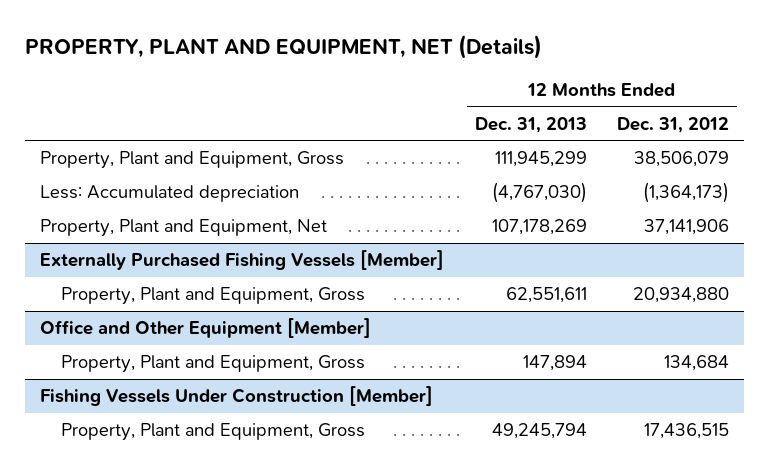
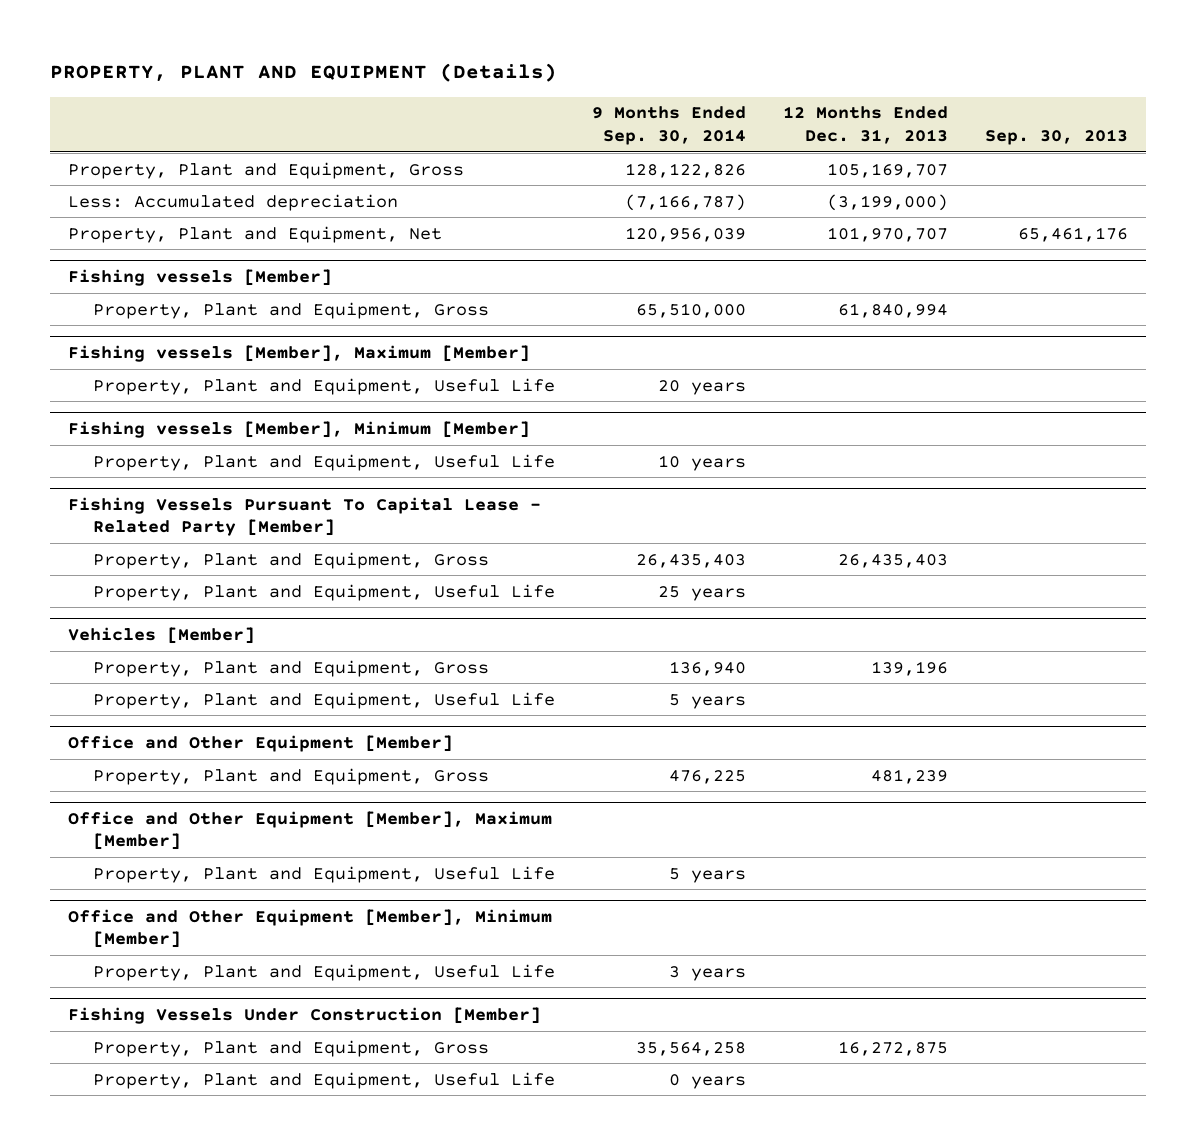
[25,35,543,60] PROPERTY, PLANT AND EQUIPMENT, NET (Details) -> [49,63,557,83] PROPERTY, PLANT AND EQUIPMENT (Details)
[616,116,729,133] Dec. 31, 2012 -> none
none -> [591,106,746,145] 9 Months Ended Sep. 30, 2014
none -> [984,128,1128,145] Sep. 30, 2013
[494,151,587,168] 111,945,299 -> [826,162,948,178] 105,169,707
[491,182,587,204] (4,767,030) -> [826,193,948,211] (3,199,000)
[491,219,587,236] 107,178,269 -> [826,226,948,242] 101,970,707
[40,250,445,271] Externally Purchased Fishing Vessels [Member] -> [68,268,333,286] Fishing vessels [Member]
[505,287,587,304] 62,551,611 -> [837,302,948,318] 61,840,994
none -> [68,344,531,362] Fishing vessels [Member], Maximum [Member]
none -> [93,377,556,395] Property, Plant and Equipment, Useful Life
none -> [68,420,531,438] Fishing vessels [Member], Minimum [Member]
none -> [93,453,556,471] Property, Plant and Equipment, Useful Life
none -> [68,496,542,537] Fishing Vessels Pursuant To Capital Lease - Related Party [Member]
none -> [93,551,490,569] Property, Plant and Equipment, Gross
none -> [93,583,556,601] Property, Plant and Equipment, Useful Life
none -> [68,626,256,644] Vehicles [Member]
none -> [93,659,490,677] Property, Plant and Equipment, Gross
none -> [93,691,556,709] Property, Plant and Equipment, Useful Life
[522,355,587,372] 147,894 -> [870,768,948,784] 481,239
none -> [68,810,553,851] Office and Other Equipment [Member], Maximum [Member]
none -> [93,865,556,883] Property, Plant and Equipment, Useful Life
none -> [68,908,553,949] Office and Other Equipment [Member], Minimum [Member]
none -> [93,963,556,981] Property, Plant and Equipment, Useful Life
[491,423,587,440] 49,245,794 -> [837,1040,948,1056] 16,272,875
none -> [93,1071,556,1089] Property, Plant and Equipment, Useful Life

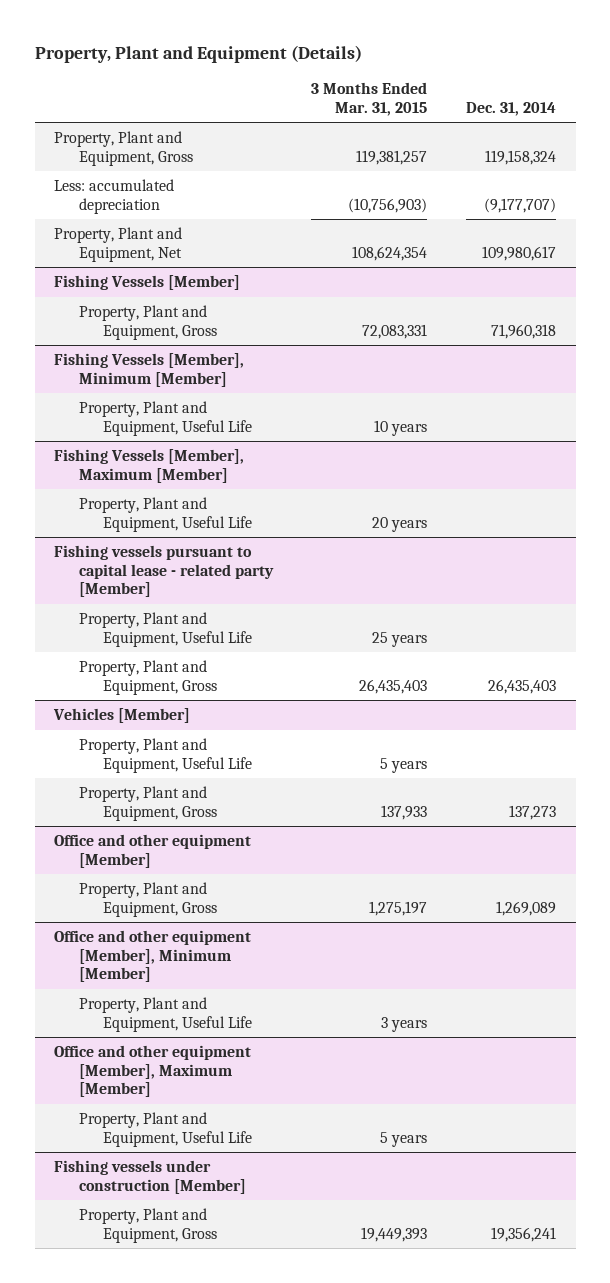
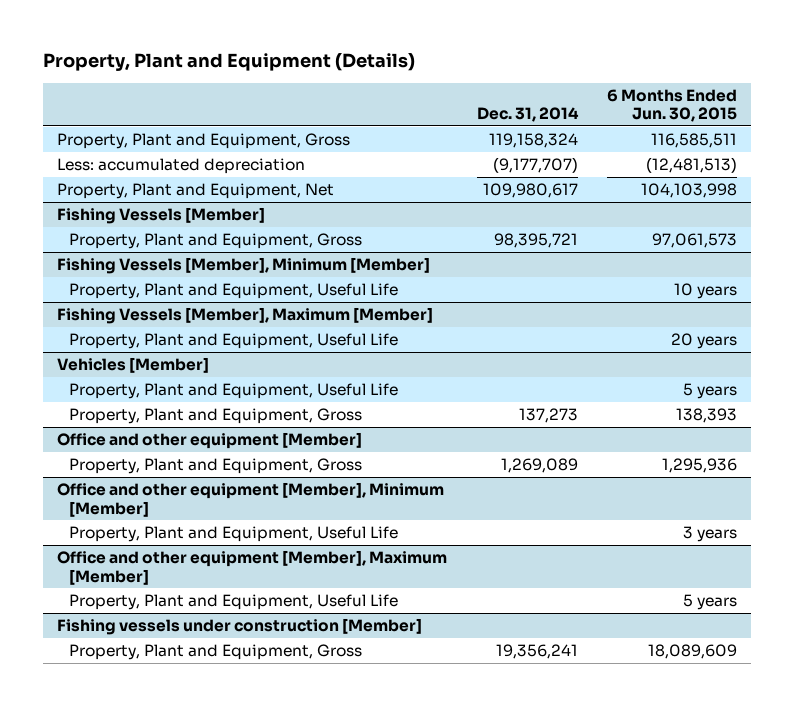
[311,81,428,116] 3 Months Ended Mar. 31, 2015 -> none
none -> [606,88,737,123] 6 Months Ended Jun. 30, 2015
[491,323,557,339] 71,960,318 -> [493,233,578,249] 98,395,721
[54,545,274,598] Fishing vessels pursuant to capital lease - related party [Member] -> none
[78,612,252,647] Property, Plant and Equipment, Useful Life -> none
[78,660,217,695] Property, Plant and Equipment, Gross -> none

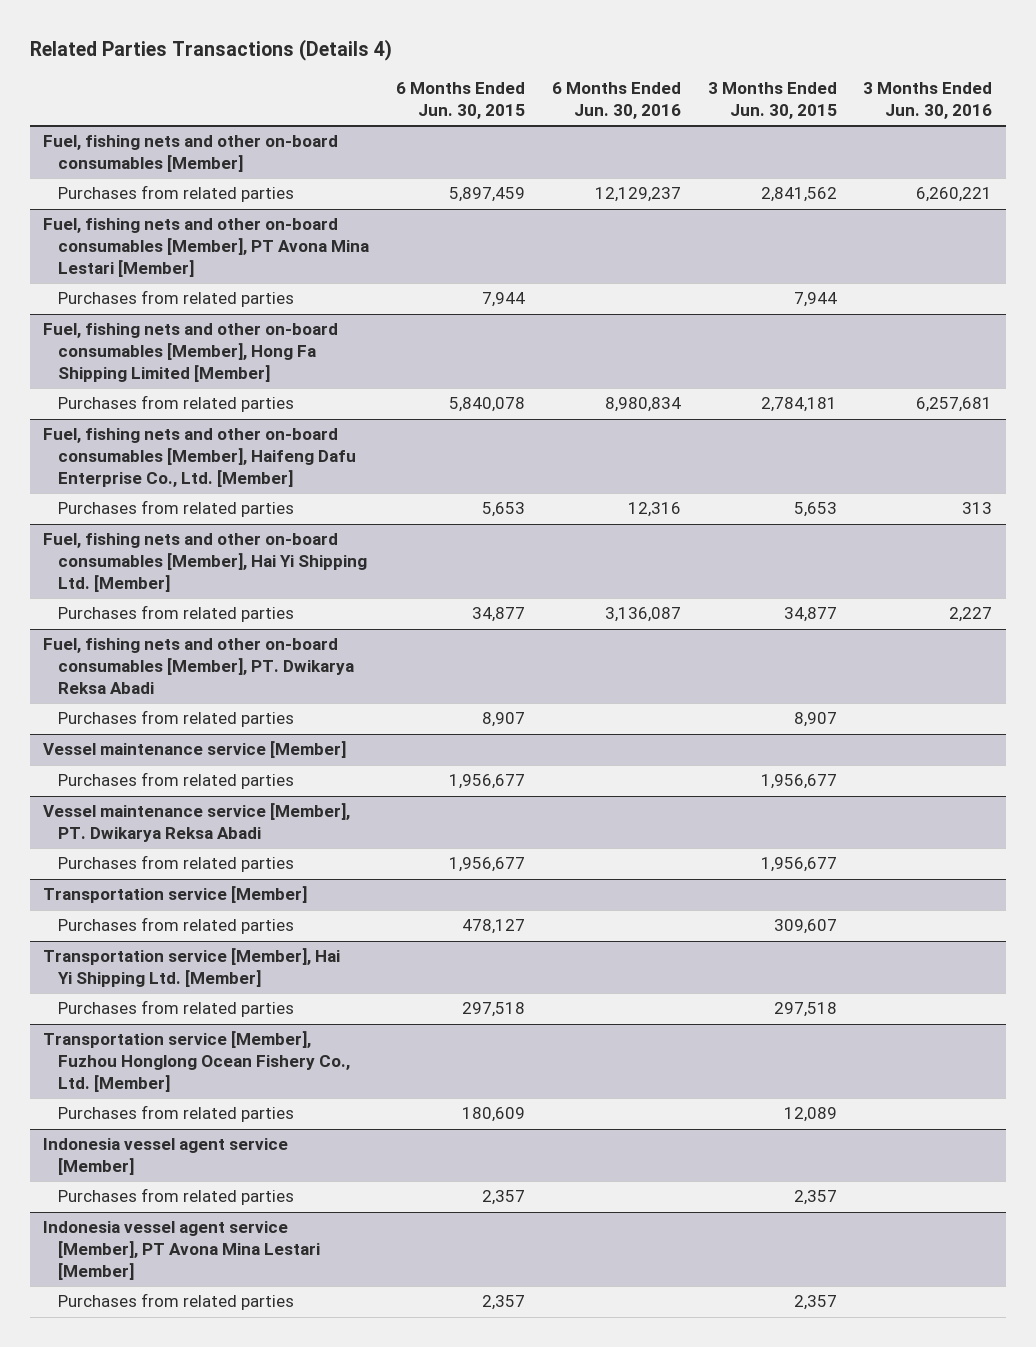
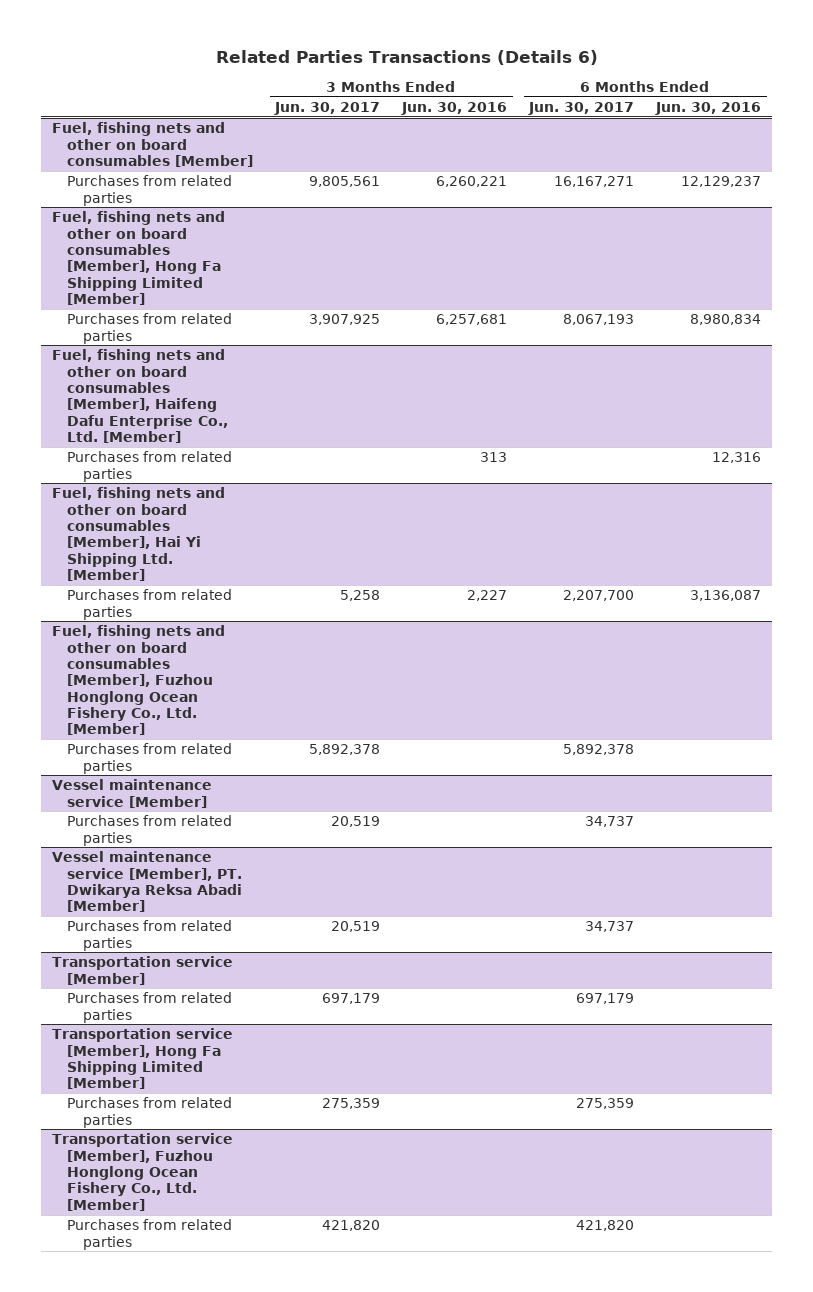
[29,39,392,62] Related Parties Transactions (Details 4) -> [215,49,598,65] Related Parties Transactions (Details 6)
[396,82,526,119] 6 Months Ended Jun. 30, 2015 -> none
[707,82,837,119] 3 Months Ended Jun. 30, 2015 -> none
none -> [274,101,381,115] Jun. 30, 2017
none -> [528,101,635,115] Jun. 30, 2017
[43,135,339,173] Fuel, fishing nets and other on-board consumables [Member] -> [51,122,254,167] Fuel, fishing nets and other on board consumables [Member]
[43,218,370,277] Fuel, fishing nets and other on-board consumables [Member], PT Avona Mina Lestari [Member] -> none
[58,290,295,308] Purchases from related parties -> none
[43,323,339,382] Fuel, fishing nets and other on-board consumables [Member], Hong Fa Shipping Limited [Member] -> [51,211,225,306] Fuel, fishing nets and other on board consumables [Member], Hong Fa Shipping Limited [Member]
[43,428,357,487] Fuel, fishing nets and other on-board consumables [Member], Haifeng Dafu Enterprise Co., Ltd. [Member] -> [51,349,229,444] Fuel, fishing nets and other on board consumables [Member], Haifeng Dafu Enterprise Co., Ltd. [Member]
[43,533,368,592] Fuel, fishing nets and other on-board consumables [Member], Hai Yi Shipping Ltd. [Member] -> [51,487,225,582] Fuel, fishing nets and other on board consumables [Member], Hai Yi Shipping Ltd. [Member]
[43,638,355,694] Fuel, fishing nets and other on-board consumables [Member], PT. Dwikarya Reksa Abadi -> none
[58,710,295,728] Purchases from related parties -> none
none -> [51,625,225,736] Fuel, fishing nets and other on board consumables [Member], Fuzhou Honglong Ocean Fishery Co., Ltd. [Member]
none -> [67,743,233,774] Purchases from related parties
[43,803,351,843] Vessel maintenance service [Member], PT. Dwikarya Reksa Abadi -> [51,851,243,913] Vessel maintenance service [Member], PT. Dwikarya Reksa Abadi [Member]
[43,948,341,988] Transportation service [Member], Hai Yi Shipping Ltd. [Member] -> none
[58,1000,295,1018] Purchases from related parties -> none
none -> [51,1028,233,1090] Transportation service [Member], Hong Fa Shipping Limited [Member]
none -> [67,1097,233,1128] Purchases from related parties
[43,1138,289,1176] Indonesia vessel agent service [Member] -> none
[58,1188,295,1206] Purchases from related parties -> none
[43,1221,321,1280] Indonesia vessel agent service [Member], PT Avona Mina Lestari [Member] -> none
[58,1293,295,1311] Purchases from related parties -> none

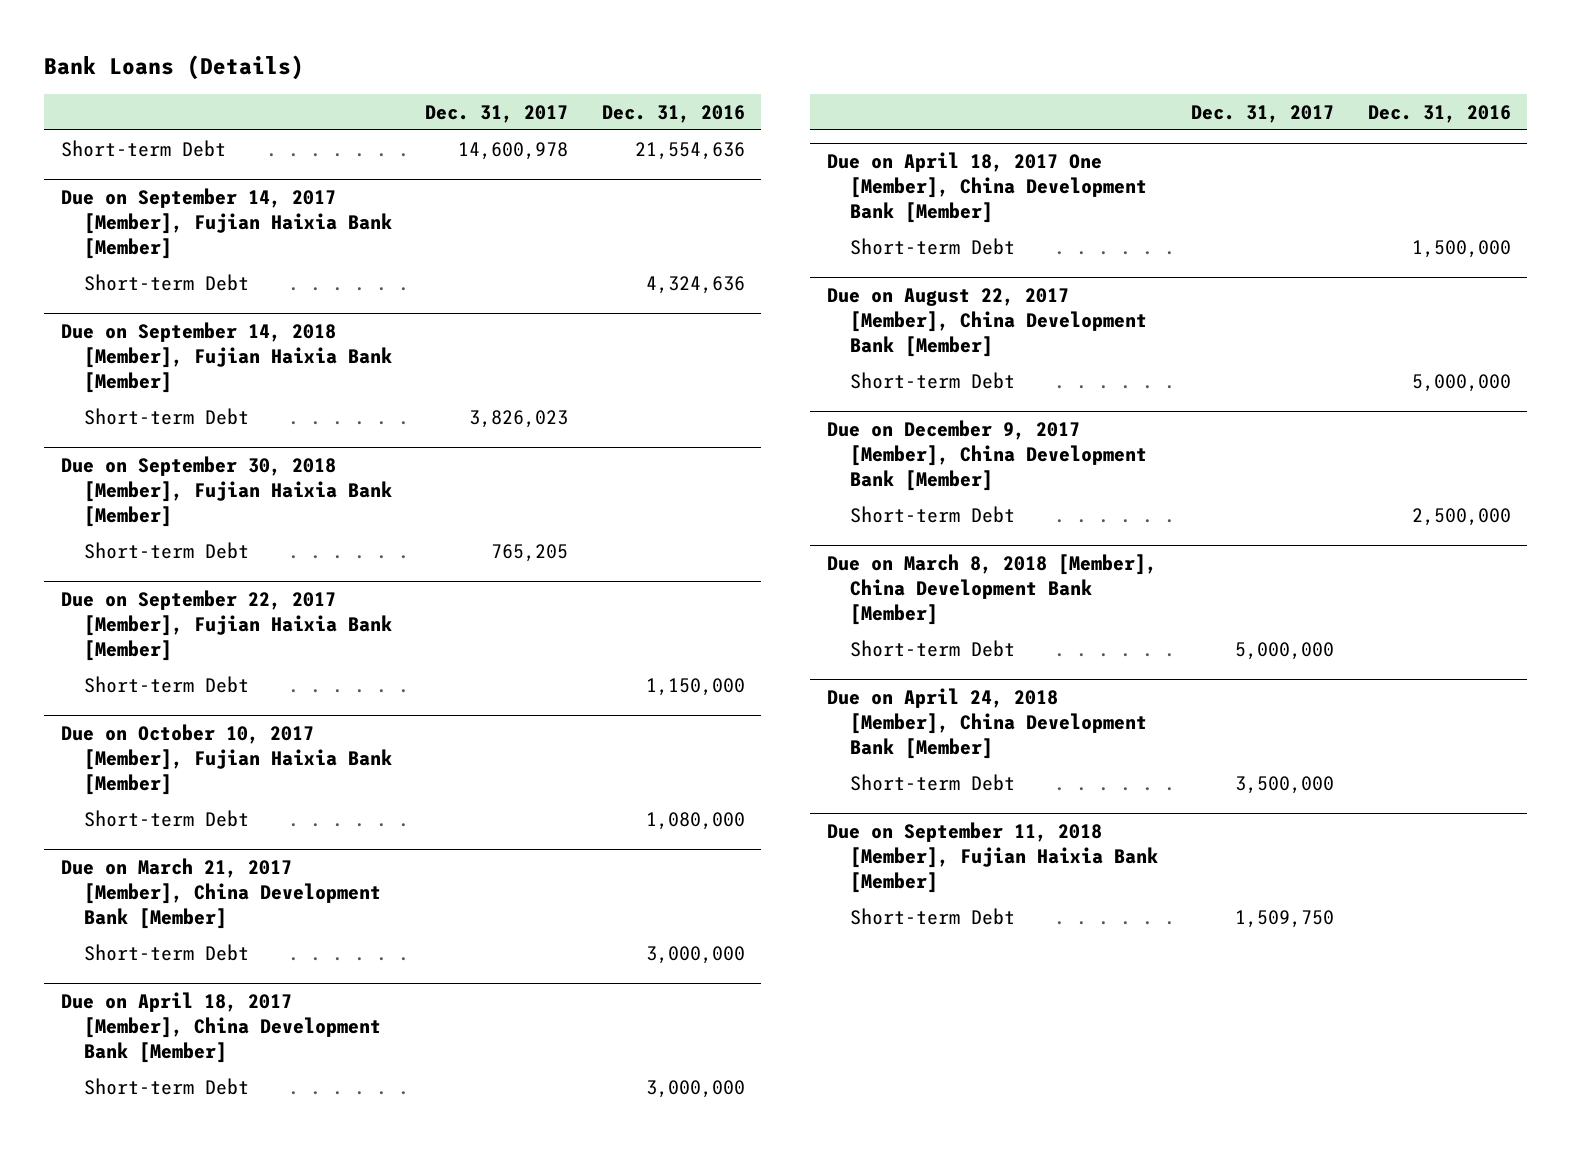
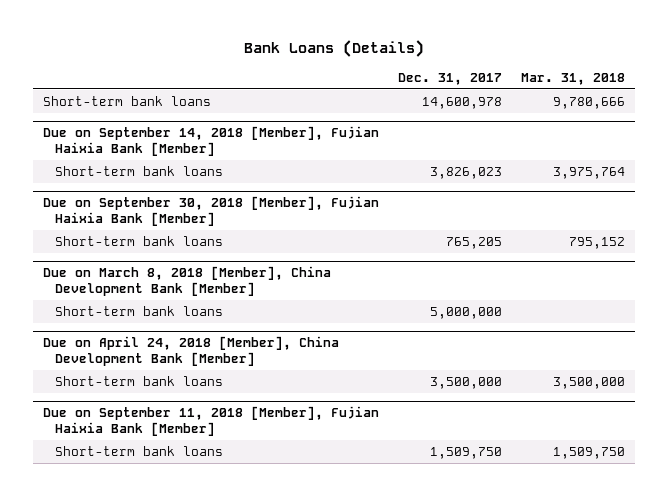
[601,104,745,123] Dec. 31, 2016 -> none
none -> [521,73,626,86] Mar. 31, 2018
[60,188,392,260] Due on September 14, 2017 [Member], Fujian Haixia Bank [Member] -> none
[83,273,249,291] Short-term Debt -> none
[60,139,226,157] Short-term Debt -> [42,95,211,106] Short-term bank loans
[83,407,249,425] Short-term Debt -> [54,165,223,176] Short-term bank loans
[60,590,392,662] Due on September 22, 2017 [Member], Fujian Haixia Bank [Member] -> none
[83,675,249,693] Short-term Debt -> none
[60,724,392,796] Due on October 10, 2017 [Member], Fujian Haixia Bank [Member] -> none
[83,809,249,827] Short-term Debt -> none
[60,858,381,930] Due on March 21, 2017 [Member], China Development Bank [Member] -> none
[83,943,249,961] Short-term Debt -> none
[60,992,381,1064] Due on April 18, 2017 [Member], China Development Bank [Member] -> none
[83,1077,249,1095] Short-term Debt -> none
[826,152,1147,224] Due on April 18, 2017 One [Member], China Development Bank [Member] -> none
[849,237,1015,255] Short-term Debt -> none
[826,288,1147,358] Due on August 22, 2017 [Member], China Development Bank [Member] -> none
[849,371,1015,389] Short-term Debt -> none
[826,420,1147,492] Due on December 9, 2017 [Member], China Development Bank [Member] -> none
[849,505,1015,523] Short-term Debt -> none
[83,541,249,559] Short-term Debt -> [54,235,223,246] Short-term bank loans
[849,639,1015,657] Short-term Debt -> [54,305,223,316] Short-term bank loans
[849,773,1015,791] Short-term Debt -> [54,375,223,386] Short-term bank loans
[849,907,1015,925] Short-term Debt -> [54,445,223,456] Short-term bank loans

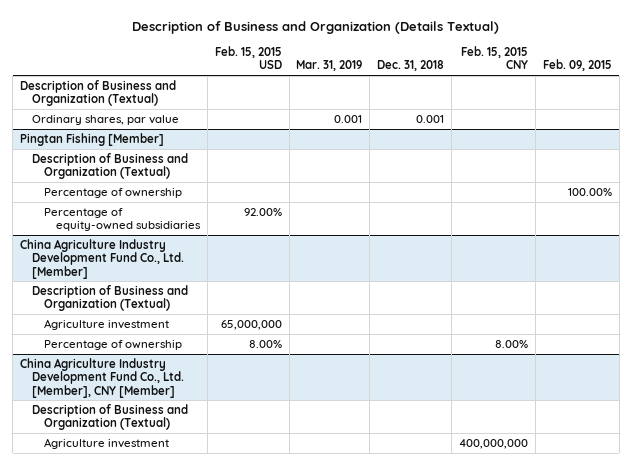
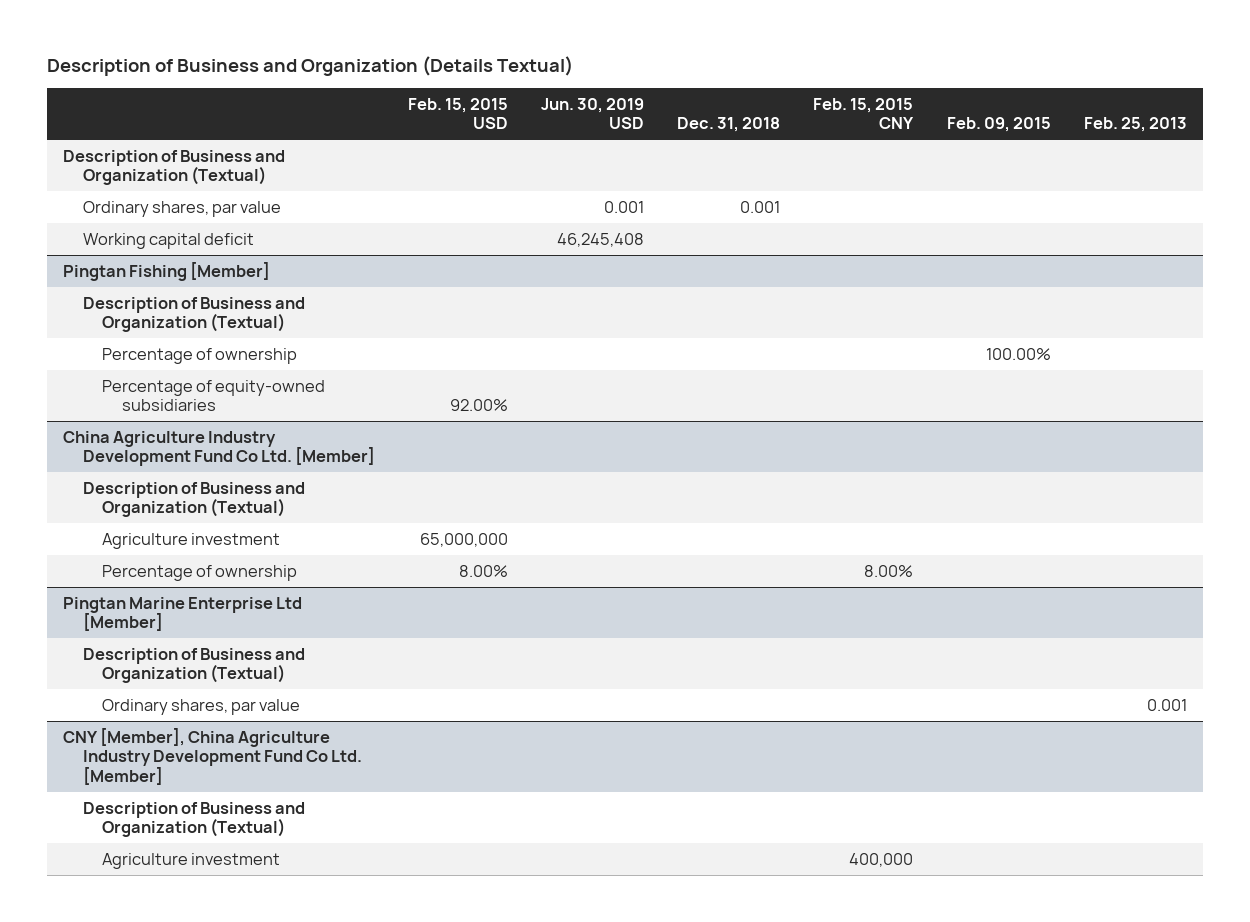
[296,60,363,72] Mar. 31, 2019 -> none
none -> [541,97,645,130] Jun. 30, 2019 USD
none -> [1083,117,1187,133] Feb. 25, 2013
none -> [82,232,254,249] Working capital deficit
[20,238,185,279] China Agriculture Industry Development Fund Co., Ltd. [Member] -> [63,430,375,467] China Agriculture Industry Development Fund Co Ltd. [Member]
none -> [63,596,303,632] Pingtan Marine Enterprise Ltd [Member]
none -> [82,647,305,684] Description of Business and Organization (Textual)
none -> [102,698,301,715] Ordinary shares, par value
[20,357,185,398] China Agriculture Industry Development Fund Co., Ltd. [Member], CNY [Member] -> [63,727,362,785] CNY [Member], China Agriculture Industry Development Fund Co Ltd. [Member]
[459,438,529,449] 400,000,000 -> [849,852,914,867] 400,000

